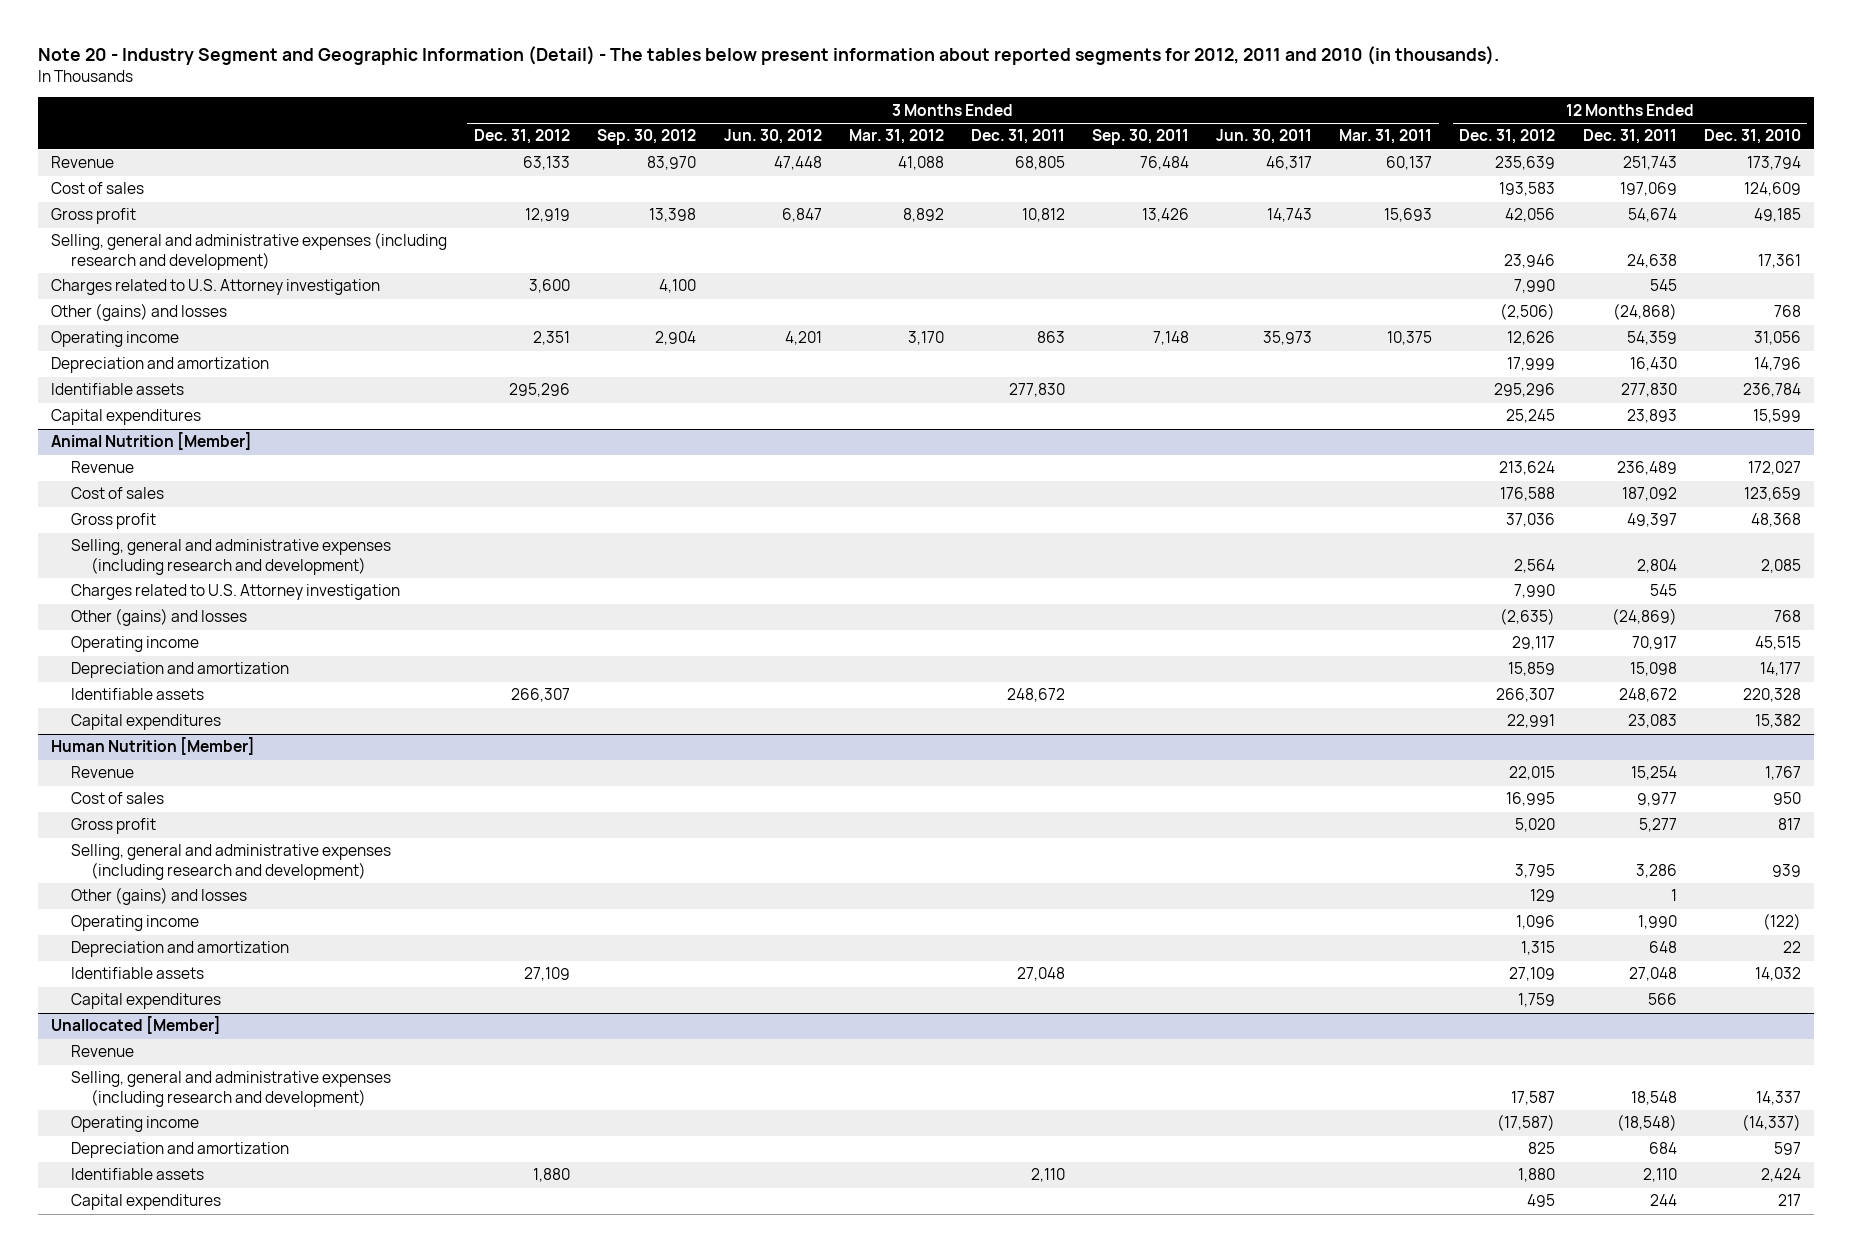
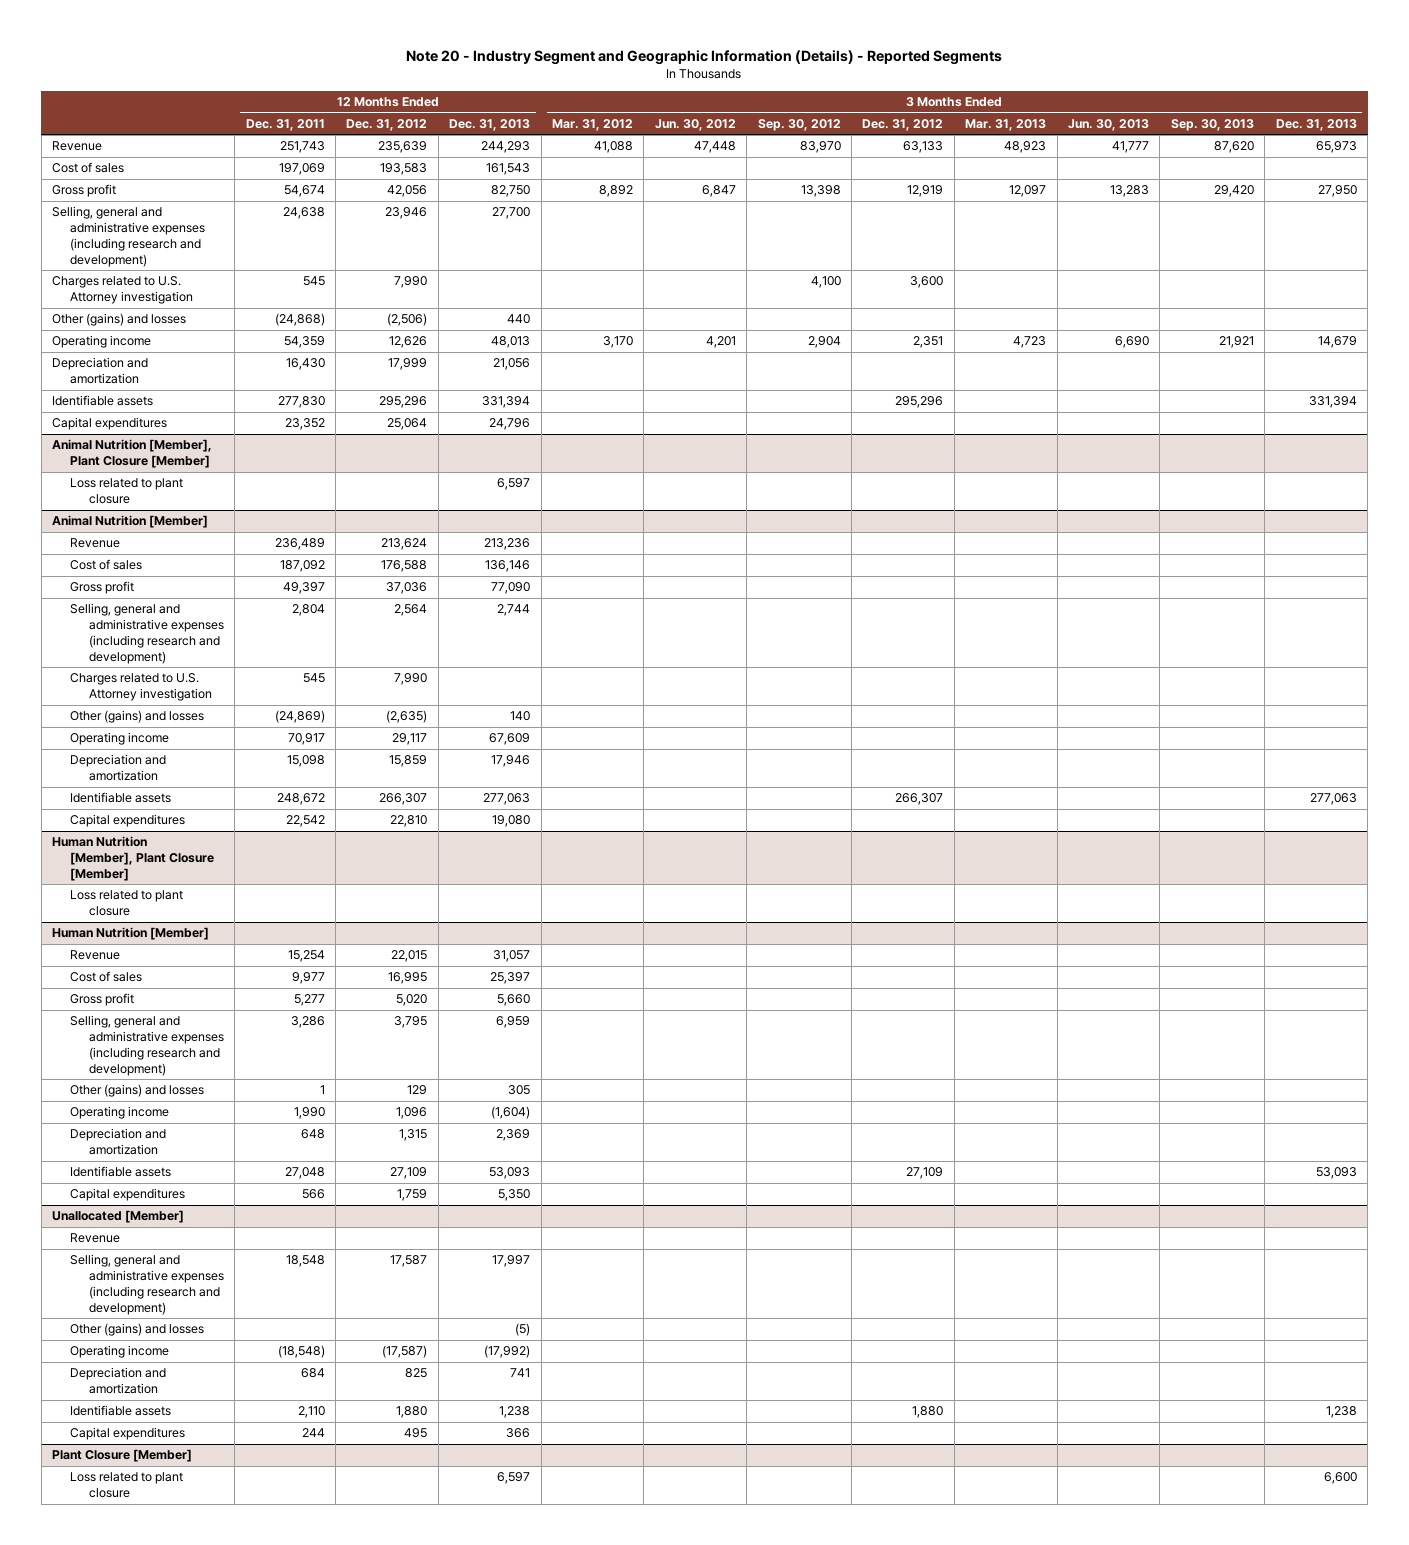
[37,46,1499,66] Note 20 - Industry Segment and Geographic Information (Detail) - The tables below present information about reported segments for 2012, 2011 and 2010 (in thousands). -> [406,49,1003,65] Note 20 - Industry Segment and Geographic Information (Details) - Reported Segments
[970,129,1065,145] Dec. 31, 2011 -> none
[1091,129,1189,146] Sep. 30, 2011 -> none
[1216,129,1313,145] Jun. 30, 2011 -> none
[1339,129,1433,145] Mar. 31, 2011 -> none
[1703,129,1801,145] Dec. 31, 2010 -> none
none -> [449,118,531,131] Dec. 31, 2013
none -> [965,118,1047,131] Mar. 31, 2013
none -> [1068,118,1150,131] Jun. 30, 2013
none -> [1170,118,1254,131] Sep. 30, 2013
none -> [1275,118,1357,131] Dec. 31, 2013
[1506,409,1556,424] 25,245 -> [387,418,428,431] 25,064
[1626,409,1677,424] 23,893 -> [284,418,325,431] 23,352
none -> [52,439,213,469] Animal Nutrition [Member], Plant Closure [Member]
none -> [70,478,184,505] Loss related to plant closure
[1507,714,1556,729] 22,991 -> [390,815,428,828] 22,810
[1627,714,1677,729] 23,083 -> [285,815,325,828] 22,542
none -> [52,836,215,882] Human Nutrition [Member], Plant Closure [Member]
none -> [70,890,184,917] Loss related to plant closure
none -> [70,1323,205,1337] Other (gains) and losses
none -> [52,1449,193,1463] Plant Closure [Member]
none -> [70,1472,184,1499] Loss related to plant closure

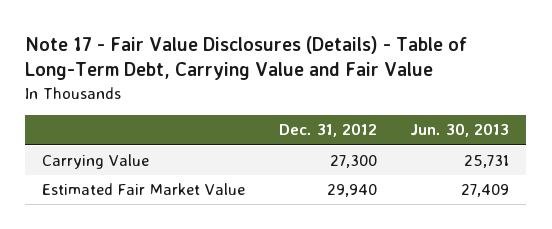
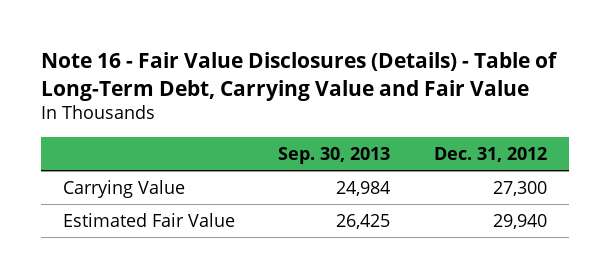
[25,35,468,81] Note 17 - Fair Value Disclosures (Details) - Table of Long-Term Debt, Carrying Value and Fair Value -> [40,52,558,101] Note 16 - Fair Value Disclosures (Details) - Table of Long-Term Debt, Carrying Value and Fair Value
[410,123,510,138] Jun. 30, 2013 -> none
none -> [278,147,391,165] Sep. 30, 2013
[42,183,246,196] Estimated Fair Market Value -> [62,212,235,227] Estimated Fair Value

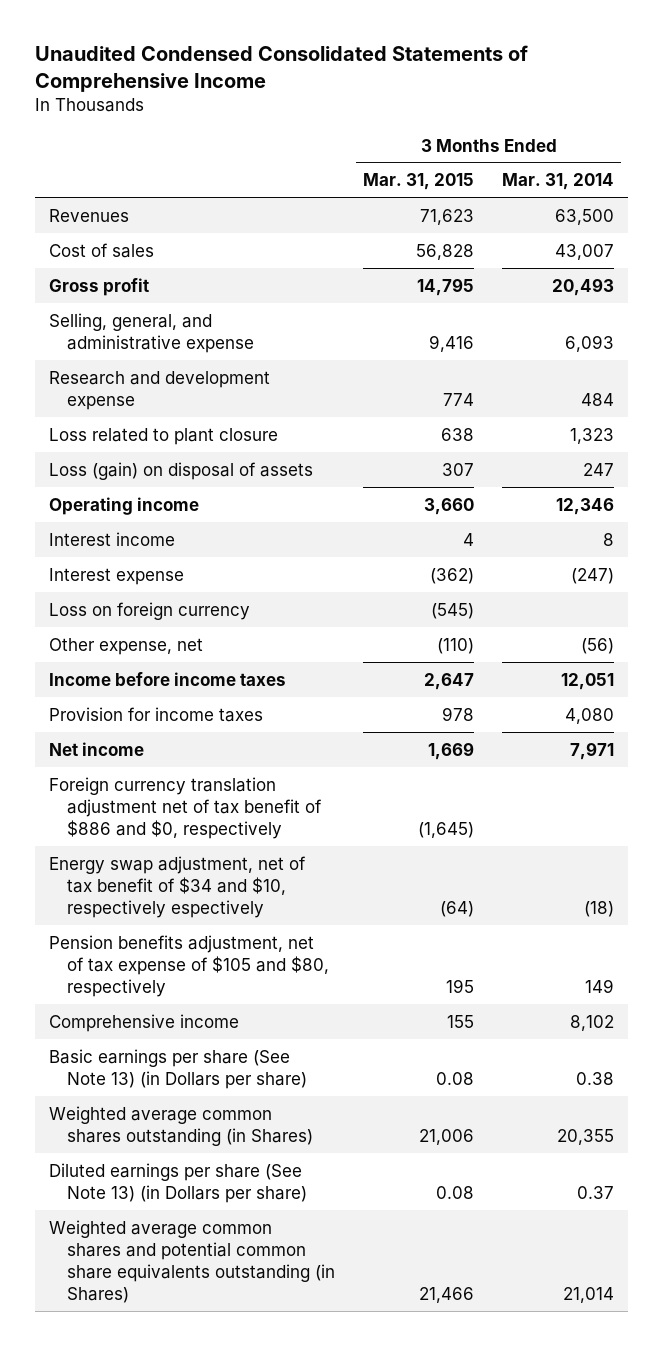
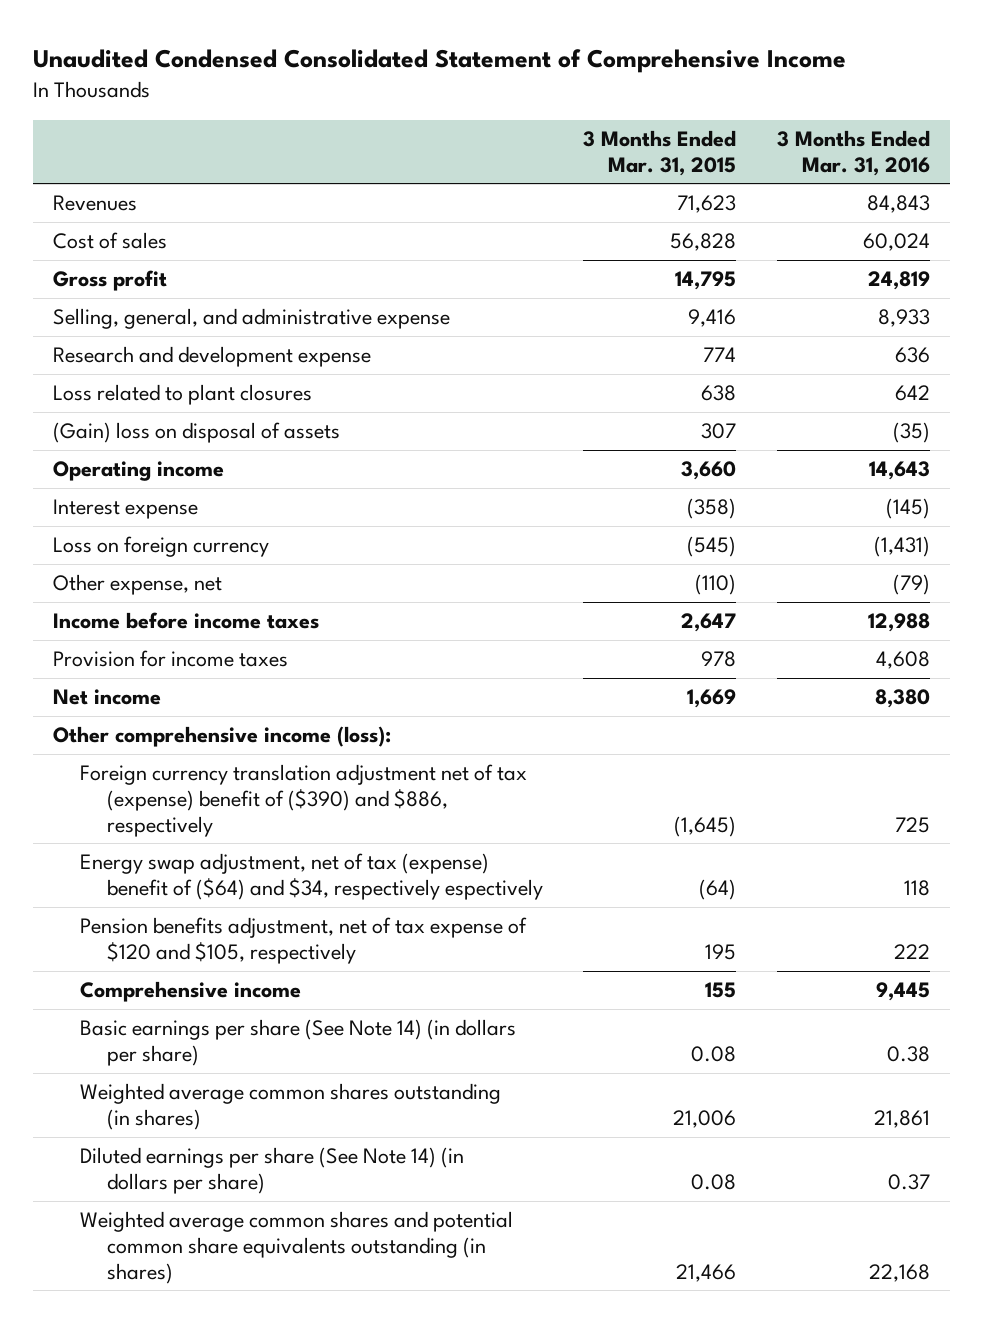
[34,45,528,92] Unaudited Condensed Consolidated Statements of Comprehensive Income -> [33,49,847,74] Unaudited Condensed Consolidated Statement of Comprehensive Income
[502,173,615,191] Mar. 31, 2014 -> none
none -> [776,129,930,176] 3 Months Ended Mar. 31, 2016
[48,427,278,445] Loss related to plant closure -> [53,384,313,406] Loss related to plant closures
[48,461,313,480] Loss (gain) on disposal of assets -> [53,422,341,444] (Gain) loss on disposal of assets
[48,531,175,546] Interest income -> none
[430,567,475,584] (362) -> [687,498,737,520] (358)
none -> [53,726,392,748] Other comprehensive income (loss):
[48,776,323,839] Foreign currency translation adjustment net of tax benefit of $886 and $0, respectively -> [80,764,528,837] Foreign currency translation adjustment net of tax (expense) benefit of ($390) and $886, respectively
[48,855,306,918] Energy swap adjustment, net of tax benefit of $34 and $10, respectively espectively -> [80,853,543,901] Energy swap adjustment, net of tax (expense) benefit of ($64) and $34, respectively espectively
[48,934,330,997] Pension benefits adjustment, net of tax expense of $105 and $80, respectively -> [80,917,528,965] Pension benefits adjustment, net of tax expense of $120 and $105, respectively
[48,1048,308,1089] Basic earnings per share (See Note 13) (in Dollars per share) -> [80,1019,517,1067] Basic earnings per share (See Note 14) (in dollars per share)
[48,1105,314,1146] Weighted average common shares outstanding (in Shares) -> [80,1083,502,1131] Weighted average common shares outstanding (in shares)
[48,1162,308,1203] Diluted earnings per share (See Note 13) (in Dollars per share) -> [80,1147,465,1195] Diluted earnings per share (See Note 14) (in dollars per share)
[48,1219,336,1303] Weighted average common shares and potential common share equivalents outstanding (in Shares) -> [80,1211,514,1284] Weighted average common shares and potential common share equivalents outstanding (in shares)

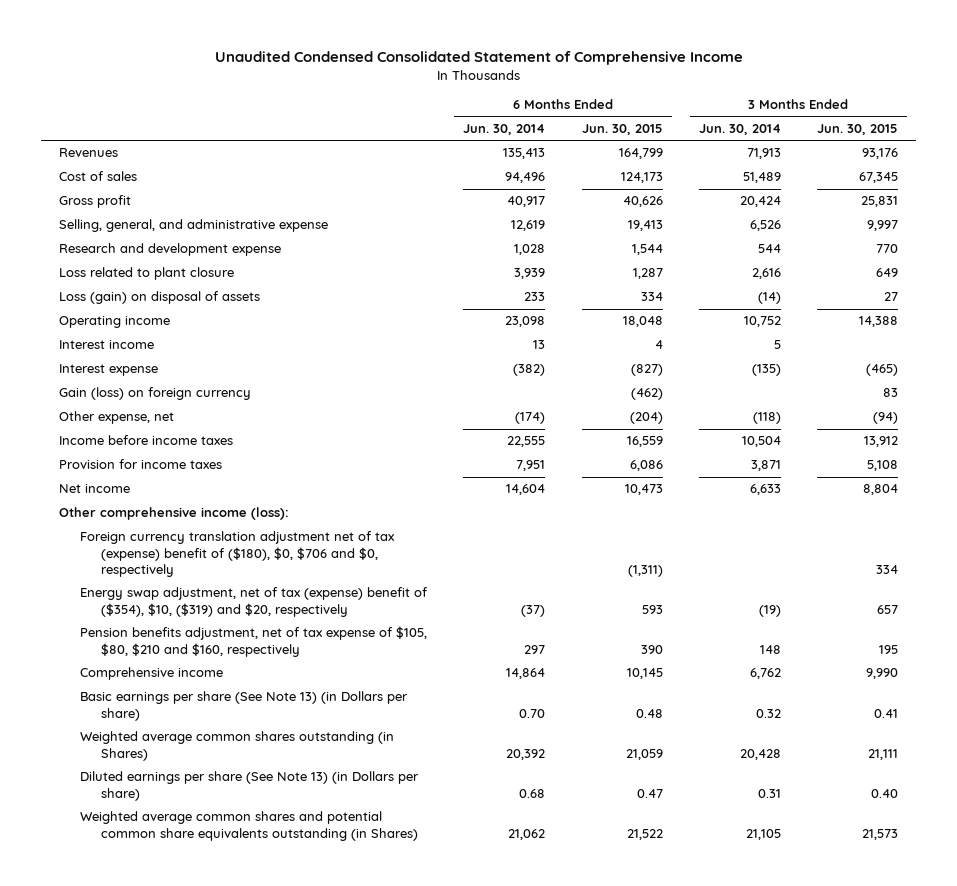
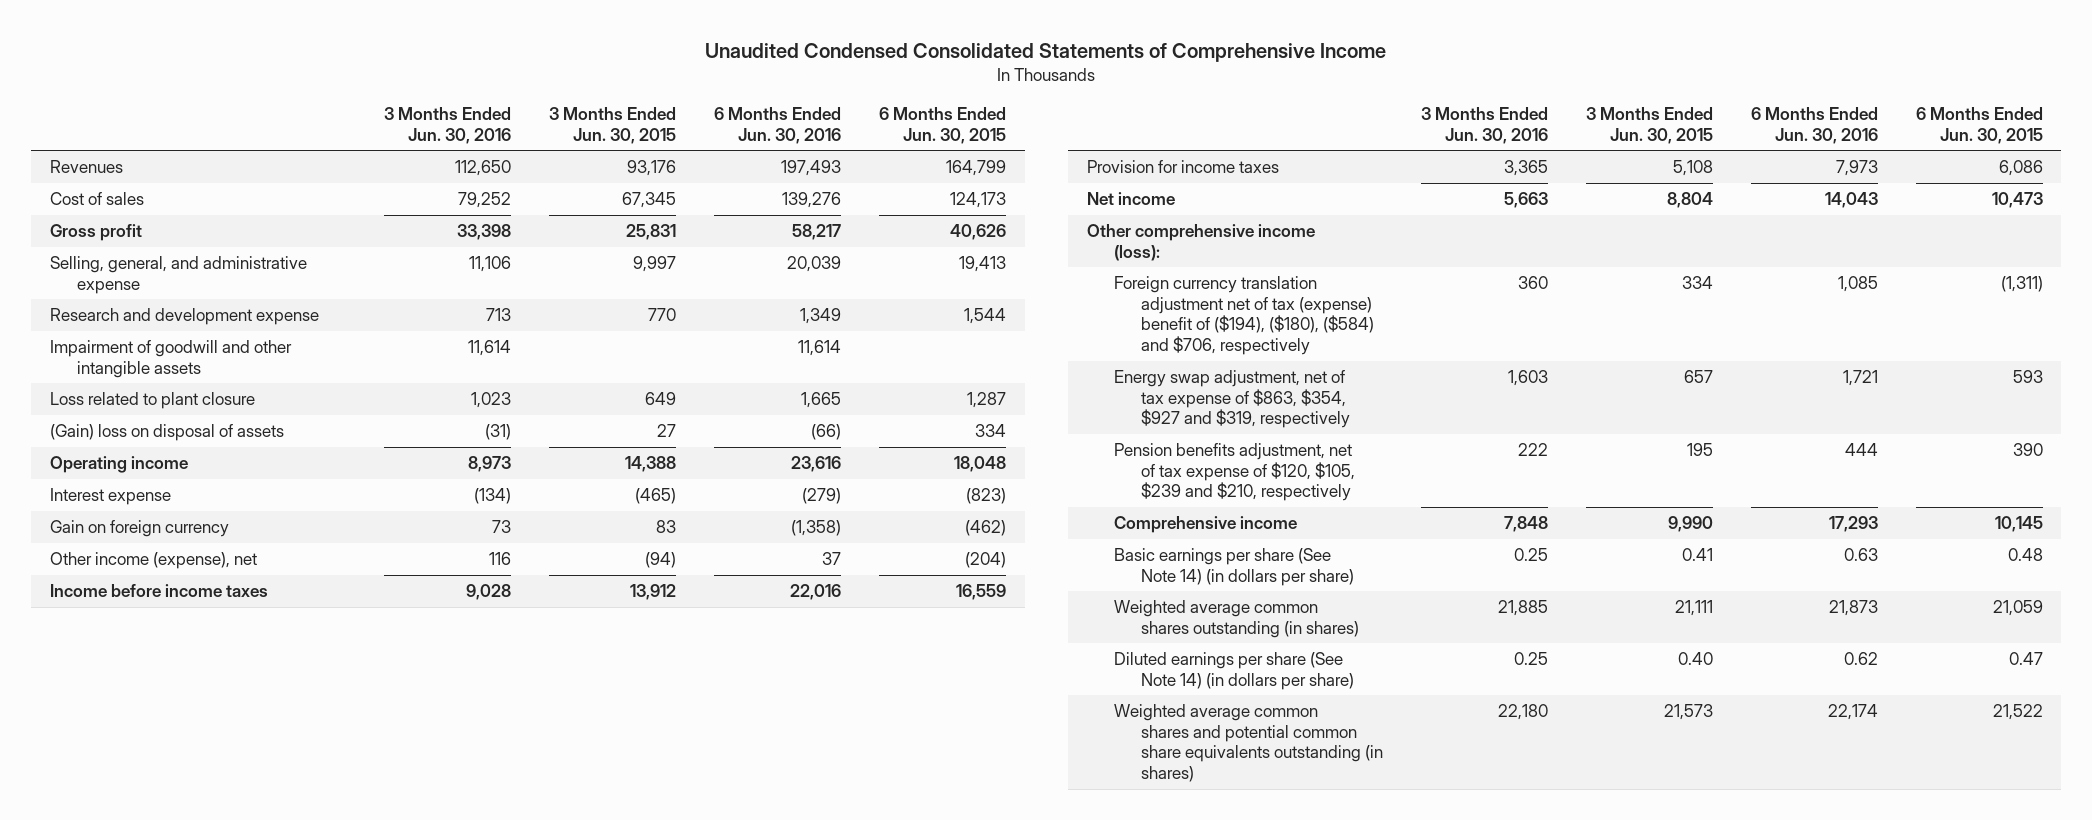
[214,50,743,65] Unaudited Condensed Consolidated Statement of Comprehensive Income -> [705,42,1387,62] Unaudited Condensed Consolidated Statements of Comprehensive Income
[463,123,546,135] Jun. 30, 2014 -> none
[698,123,781,135] Jun. 30, 2014 -> none
none -> [384,107,512,144] 3 Months Ended Jun. 30, 2016
none -> [713,107,841,144] 6 Months Ended Jun. 30, 2016
none -> [49,340,292,378] Impairment of goodwill and other intangible assets
[59,291,261,305] Loss (gain) on disposal of assets -> [49,424,284,442] (Gain) loss on disposal of assets
[59,340,155,350] Interest income -> none
[630,364,663,377] (827) -> [965,488,1006,505] (823)
[59,387,252,401] Gain (loss) on foreign currency -> [49,520,229,538] Gain on foreign currency
[59,411,175,425] Other expense, net -> [49,552,257,570] Other income (expense), net
[80,531,396,577] Foreign currency translation adjustment net of tax (expense) benefit of ($180), $0, $706 and $0, respectively -> [1113,276,1375,356] Foreign currency translation adjustment net of tax (expense) benefit of ($194), ($180), ($584) and $706, respectively
[80,587,429,617] Energy swap adjustment, net of tax (expense) benefit of ($354), $10, ($319) and $20, respectively -> [1113,370,1351,429] Energy swap adjustment, net of tax expense of $863, $354, $927 and $319, respectively
[80,626,428,657] Pension benefits adjustment, net of tax expense of $105, $80, $210 and $160, respectively -> [1113,443,1356,502] Pension benefits adjustment, net of tax expense of $120, $105, $239 and $210, respectively
[80,691,409,721] Basic earnings per share (See Note 13) (in Dollars per share) -> [1113,548,1355,586] Basic earnings per share (See Note 14) (in dollars per share)
[80,731,395,761] Weighted average common shares outstanding (in Shares) -> [1113,600,1360,638] Weighted average common shares outstanding (in shares)
[80,771,420,801] Diluted earnings per share (See Note 13) (in Dollars per share) -> [1113,652,1355,690] Diluted earnings per share (See Note 14) (in dollars per share)
[80,811,419,841] Weighted average common shares and potential common share equivalents outstanding (in Shares) -> [1113,704,1384,783] Weighted average common shares and potential common share equivalents outstanding (in shares)

